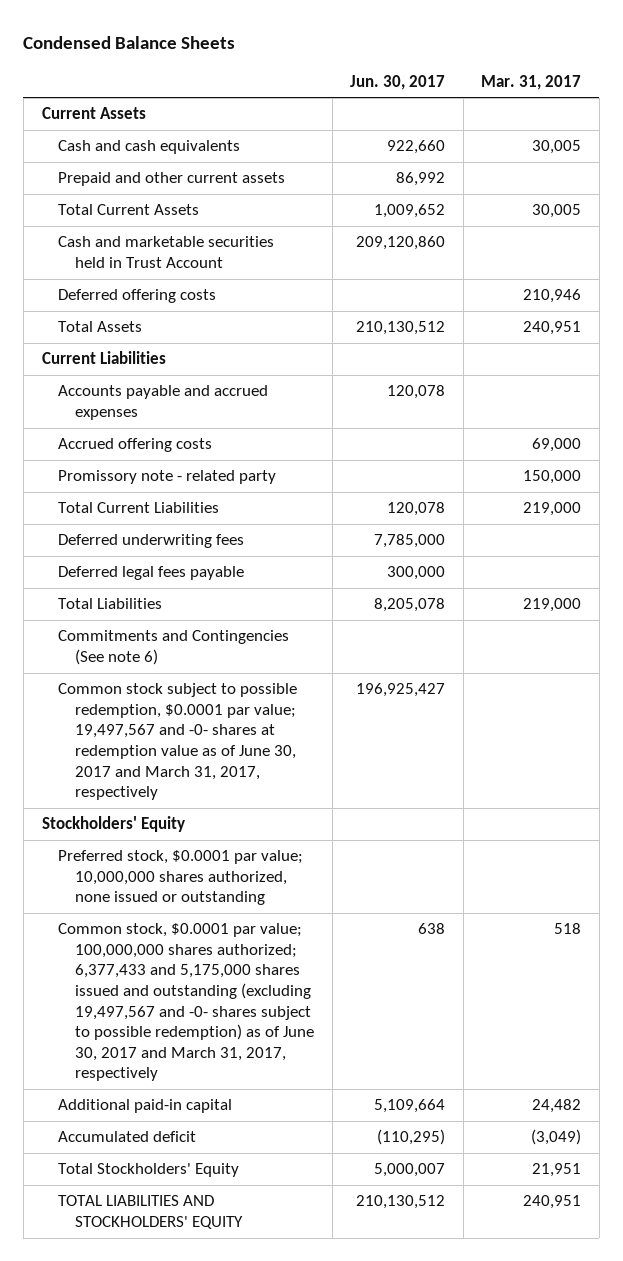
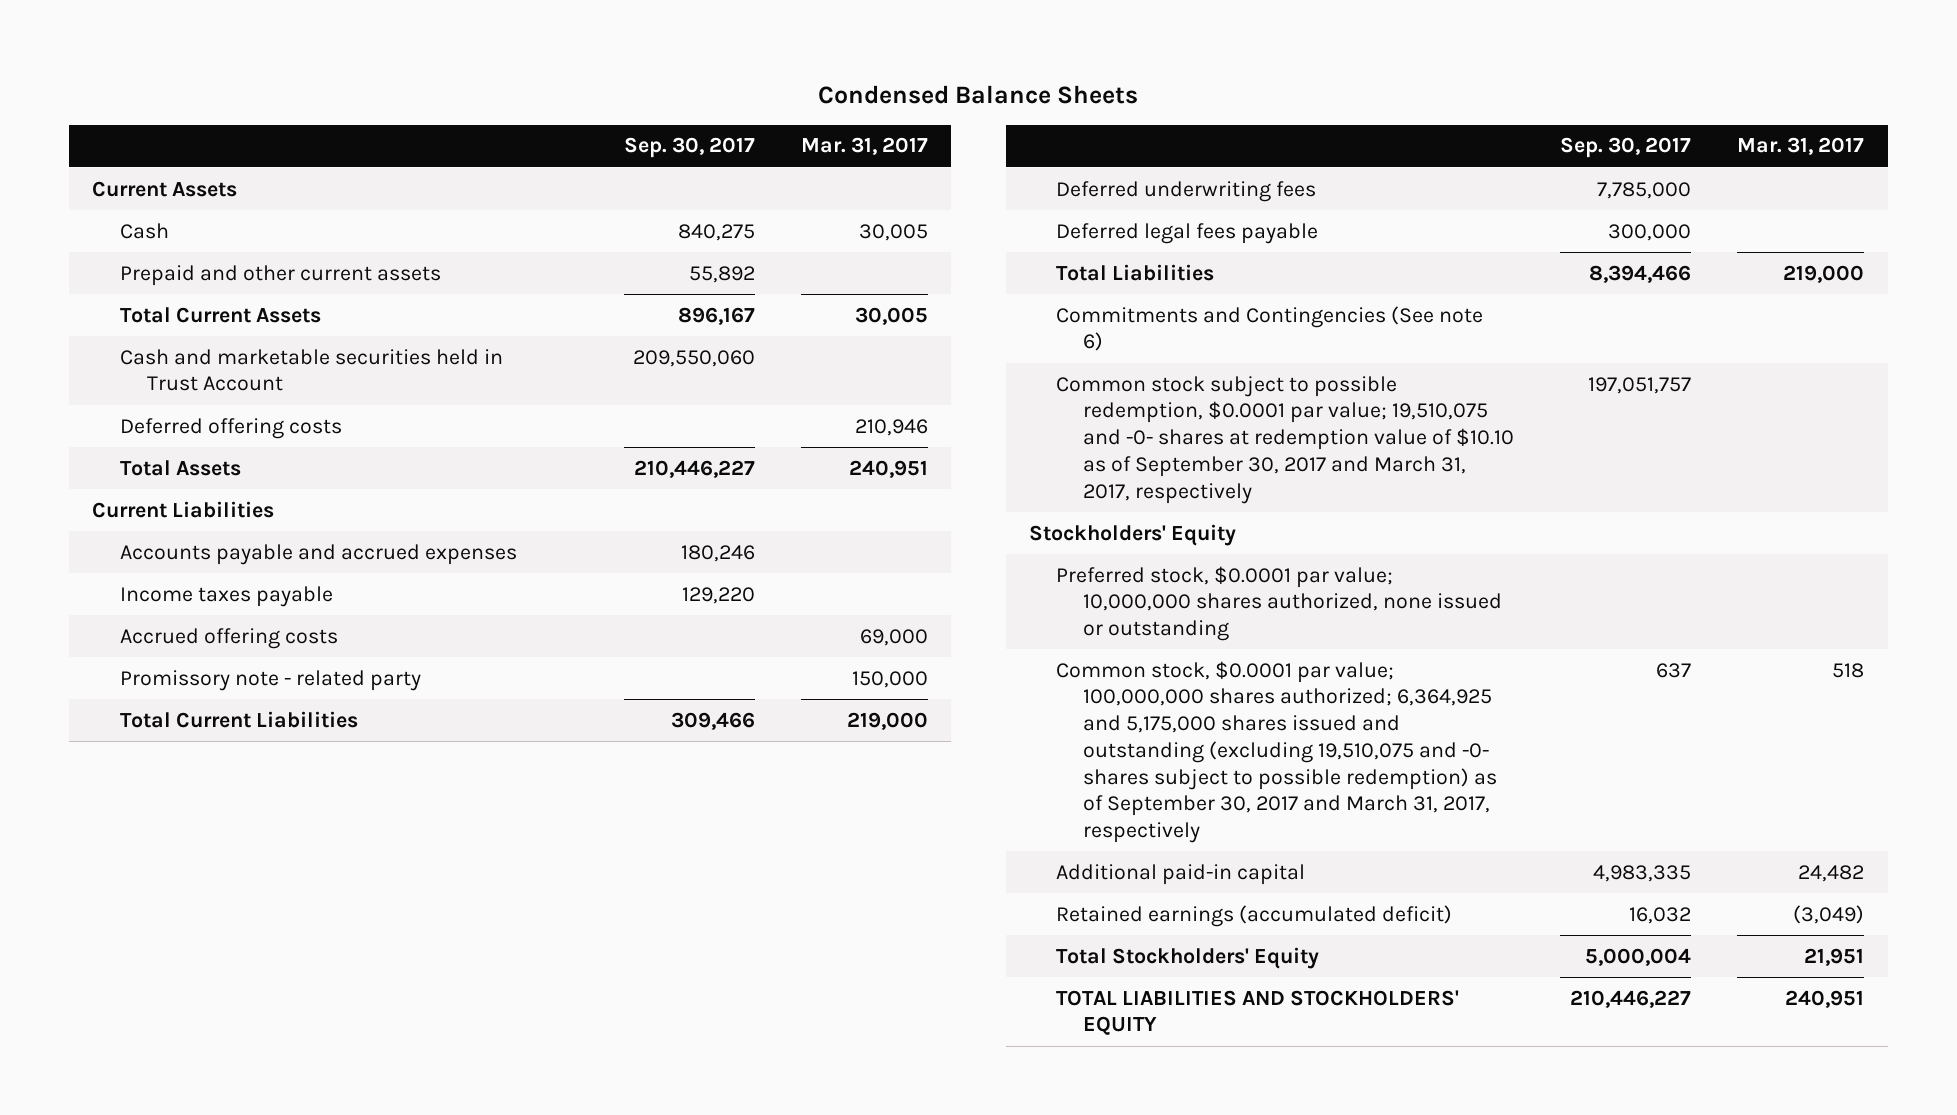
[350,74,446,90] Jun. 30, 2017 -> none
none -> [623,137,755,159] Sep. 30, 2017
[58,140,241,155] Cash and cash equivalents -> none
none -> [119,222,169,239] Cash
none -> [119,585,333,607] Income taxes payable
[58,683,298,801] Common stock subject to possible redemption, $0.0001 par value; 19,497,567 and -0- shares at redemption value as of June 30, 2017 and March 31, 2017, respectively -> [1055,375,1514,504] Common stock subject to possible redemption, $0.0001 par value; 19,510,075 and -0- shares at redemption value of $10.10 as of September 30, 2017 and March 31, 2017, respectively
[58,923,315,1082] Common stock, $0.0001 par value; 100,000,000 shares authorized; 6,377,433 and 5,175,000 shares issued and outstanding (excluding 19,497,567 and -0- shares subject to possible redemption) as of June 30, 2017 and March 31, 2017, respectively -> [1055,660,1497,844] Common stock, $0.0001 par value; 100,000,000 shares authorized; 6,364,925 and 5,175,000 shares issued and outstanding (excluding 19,510,075 and -0- shares subject to possible redemption) as of September 30, 2017 and March 31, 2017, respectively
[58,1131,197,1143] Accumulated deficit -> [1055,904,1452,927] Retained earnings (accumulated deficit)

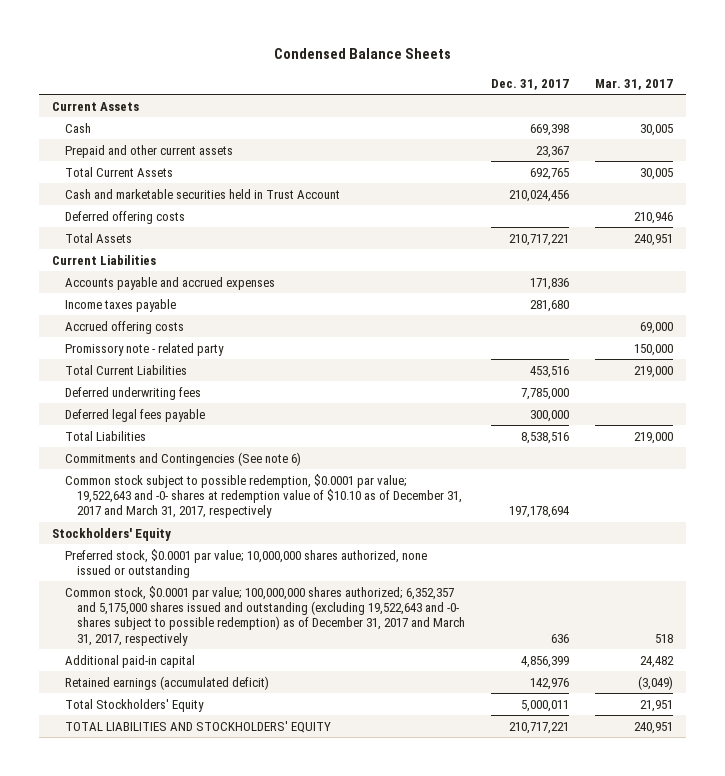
[623,137,755,159] Sep. 30, 2017 -> none
none -> [490,78,569,90] Dec. 31, 2017
[1055,375,1514,504] Common stock subject to possible redemption, $0.0001 par value; 19,510,075 and -0- shares at redemption value of $10.10 as of September 30, 2017 and March 31, 2017, respectively -> [64,473,462,519] Common stock subject to possible redemption, $0.0001 par value; 19,522,643 and -0- shares at redemption value of $10.10 as of December 31, 2017 and March 31, 2017, respectively
[1055,660,1497,844] Common stock, $0.0001 par value; 100,000,000 shares authorized; 6,364,925 and 5,175,000 shares issued and outstanding (excluding 19,510,075 and -0- shares subject to possible redemption) as of September 30, 2017 and March 31, 2017, respectively -> [64,585,465,646] Common stock, $0.0001 par value; 100,000,000 shares authorized; 6,352,357 and 5,175,000 shares issued and outstanding (excluding 19,522,643 and -0- shares subject to possible redemption) as of December 31, 2017 and March 31, 2017, respectively

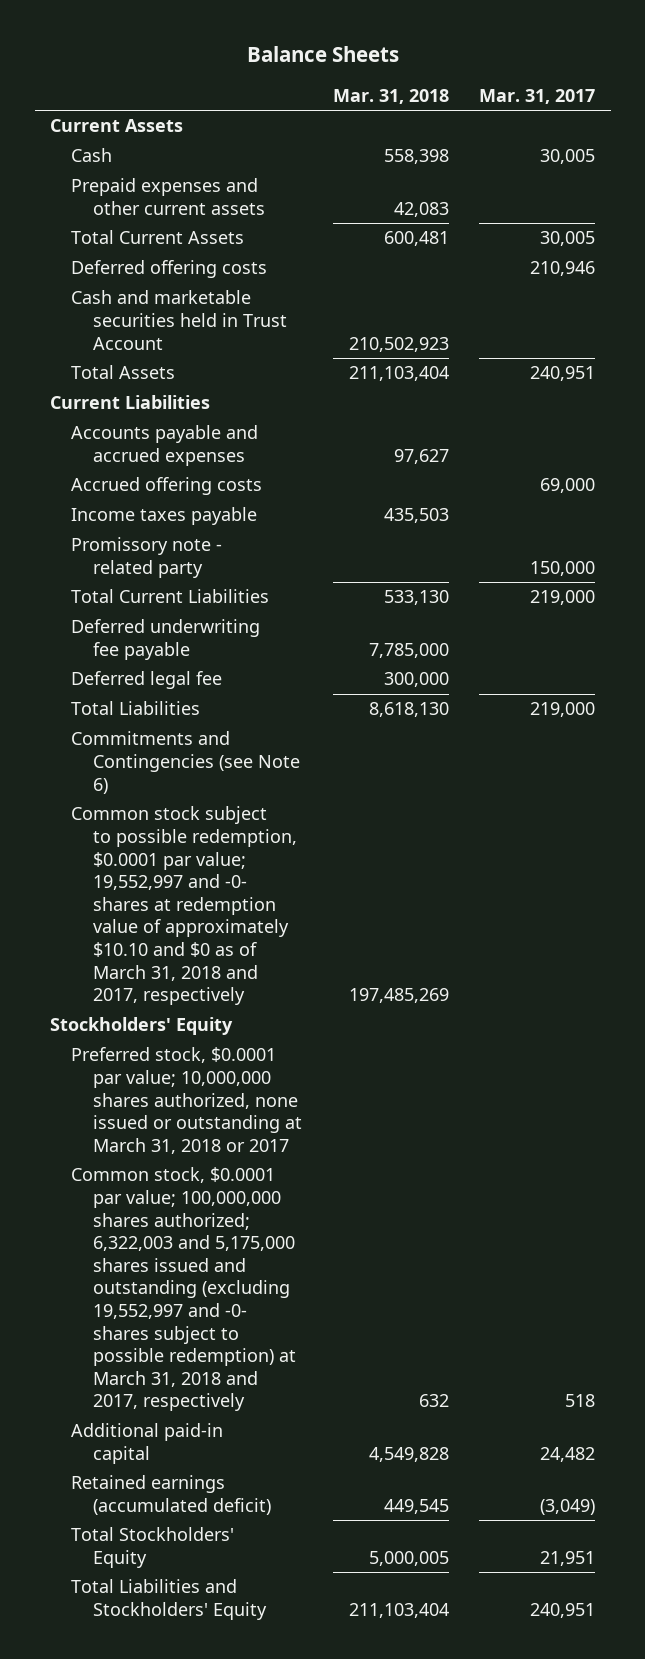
[273,48,451,60] Condensed Balance Sheets -> [246,46,399,63] Balance Sheets
[490,78,569,90] Dec. 31, 2017 -> none
none -> [332,88,449,104] Mar. 31, 2018
[64,144,233,158] Prepaid and other current assets -> [71,178,265,215] Prepaid expenses and other current assets
[64,188,340,199] Cash and marketable securities held in Trust Account -> [71,290,287,350] Cash and marketable securities held in Trust Account
[64,298,176,312] Income taxes payable -> [71,507,258,526] Income taxes payable
[64,386,201,400] Deferred underwriting fees -> none
none -> [71,619,261,660] Deferred underwriting fee payable
[64,408,205,422] Deferred legal fees payable -> [71,671,223,690] Deferred legal fee
[64,451,301,466] Commitments and Contingencies (See note 6) -> [71,731,300,794] Commitments and Contingencies (see Note 6)
[64,473,462,519] Common stock subject to possible redemption, $0.0001 par value; 19,522,643 and -0- shares at redemption value of $10.10 as of December 31, 2017 and March 31, 2017, respectively -> [71,806,297,1006] Common stock subject to possible redemption, $0.0001 par value; 19,552,997 and -0- shares at redemption value of approximately $10.10 and $0 as of March 31, 2018 and 2017, respectively
[64,548,427,578] Preferred stock, $0.0001 par value; 10,000,000 shares authorized, none issued or outstanding -> [71,1047,302,1154] Preferred stock, $0.0001 par value; 10,000,000 shares authorized, none issued or outstanding at March 31, 2018 or 2017
[64,585,465,646] Common stock, $0.0001 par value; 100,000,000 shares authorized; 6,352,357 and 5,175,000 shares issued and outstanding (excluding 19,522,643 and -0- shares subject to possible redemption) as of December 31, 2017 and March 31, 2017, respectively -> [71,1167,296,1412] Common stock, $0.0001 par value; 100,000,000 shares authorized; 6,322,003 and 5,175,000 shares issued and outstanding (excluding 19,552,997 and -0- shares subject to possible redemption) at March 31, 2018 and 2017, respectively
[64,720,331,733] TOTAL LIABILITIES AND STOCKHOLDERS' EQUITY -> [71,1579,267,1620] Total Liabilities and Stockholders' Equity

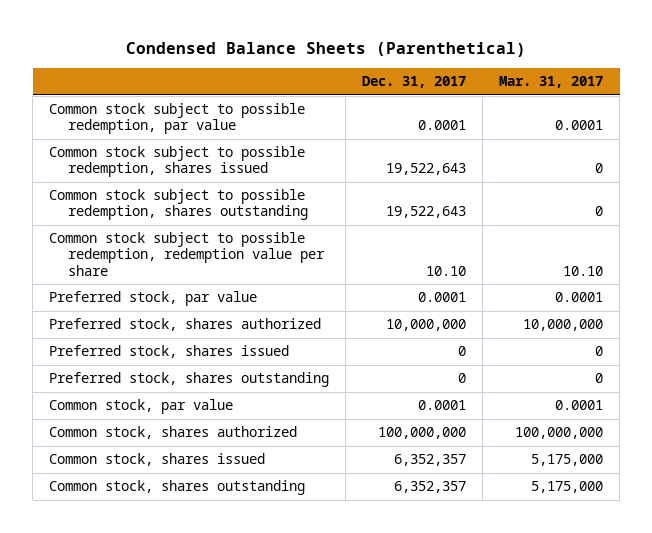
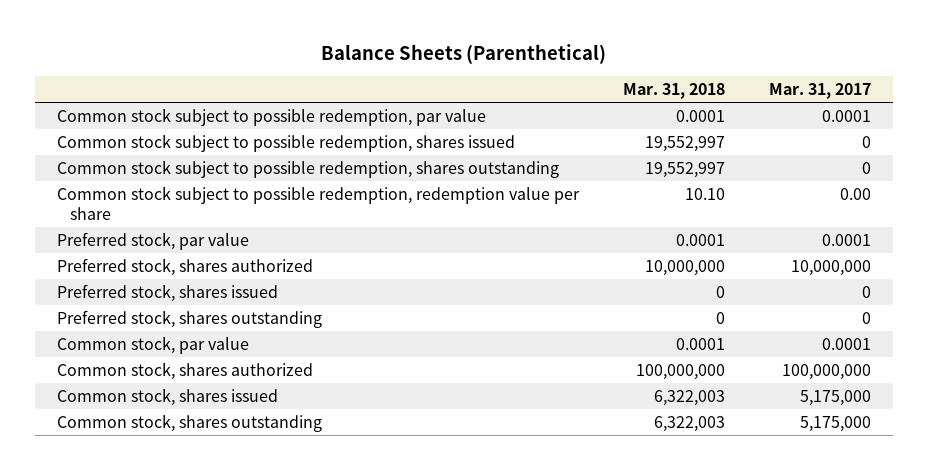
[126,42,527,58] Condensed Balance Sheets (Parenthetical) -> [321,44,607,65] Balance Sheets (Parenthetical)
[362,76,467,89] Dec. 31, 2017 -> none
none -> [623,83,726,100] Mar. 31, 2018
[563,265,604,276] 10.10 -> [839,187,871,200] 0.00

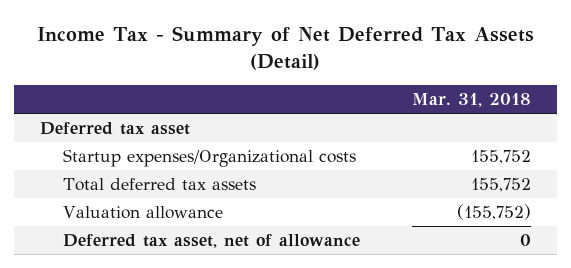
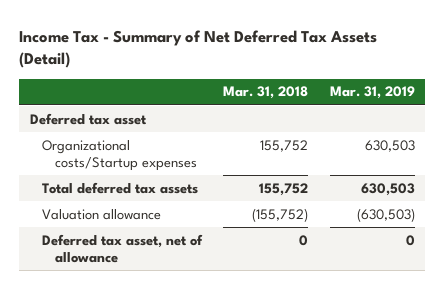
none -> [329,86,415,100] Mar. 31, 2019
[62,148,356,167] Startup expenses/Organizational costs -> [42,139,197,171] Organizational costs/Startup expenses

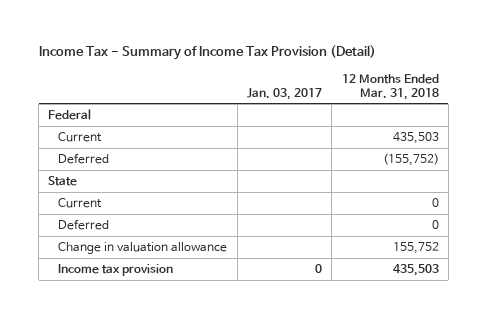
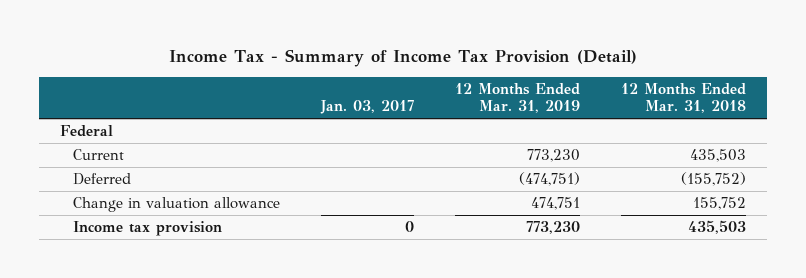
none -> [455,82,581,114] 12 Months Ended Mar. 31, 2019
[48,176,78,187] State -> none
[58,198,103,209] Current -> none
[58,219,110,231] Deferred -> none

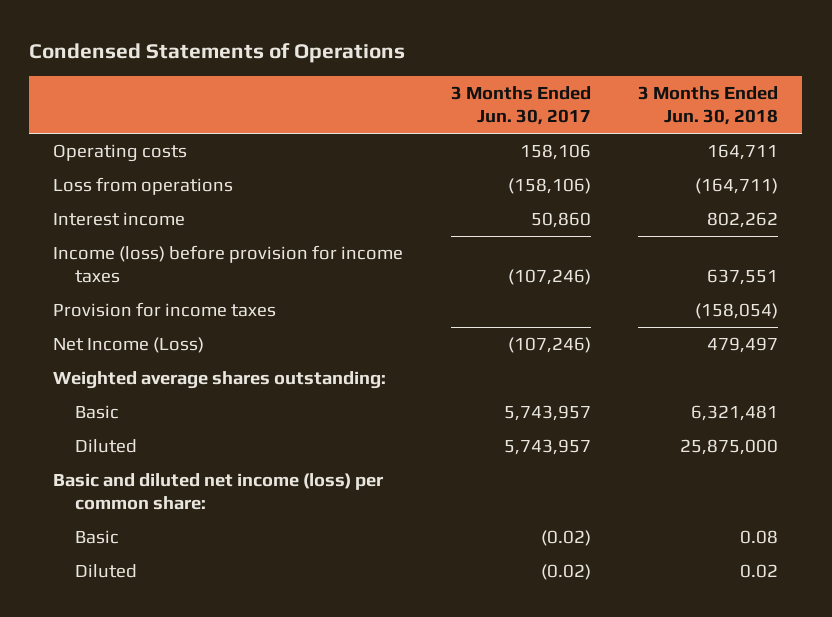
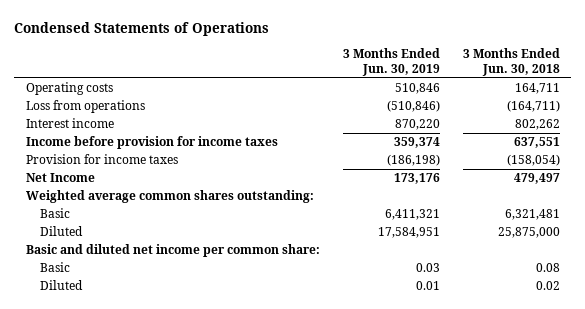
[450,86,591,126] 3 Months Ended Jun. 30, 2017 -> none
none -> [342,47,440,76] 3 Months Ended Jun. 30, 2019
[53,245,404,283] Income (loss) before provision for income taxes -> [25,136,278,150] Income before provision for income taxes
[53,337,205,354] Net Income (Loss) -> [25,173,95,183] Net Income
[53,371,387,390] Weighted average shares outstanding: -> [25,190,314,204] Weighted average common shares outstanding:
[53,473,385,510] Basic and diluted net income (loss) per common share: -> [25,244,320,258] Basic and diluted net income per common share:

